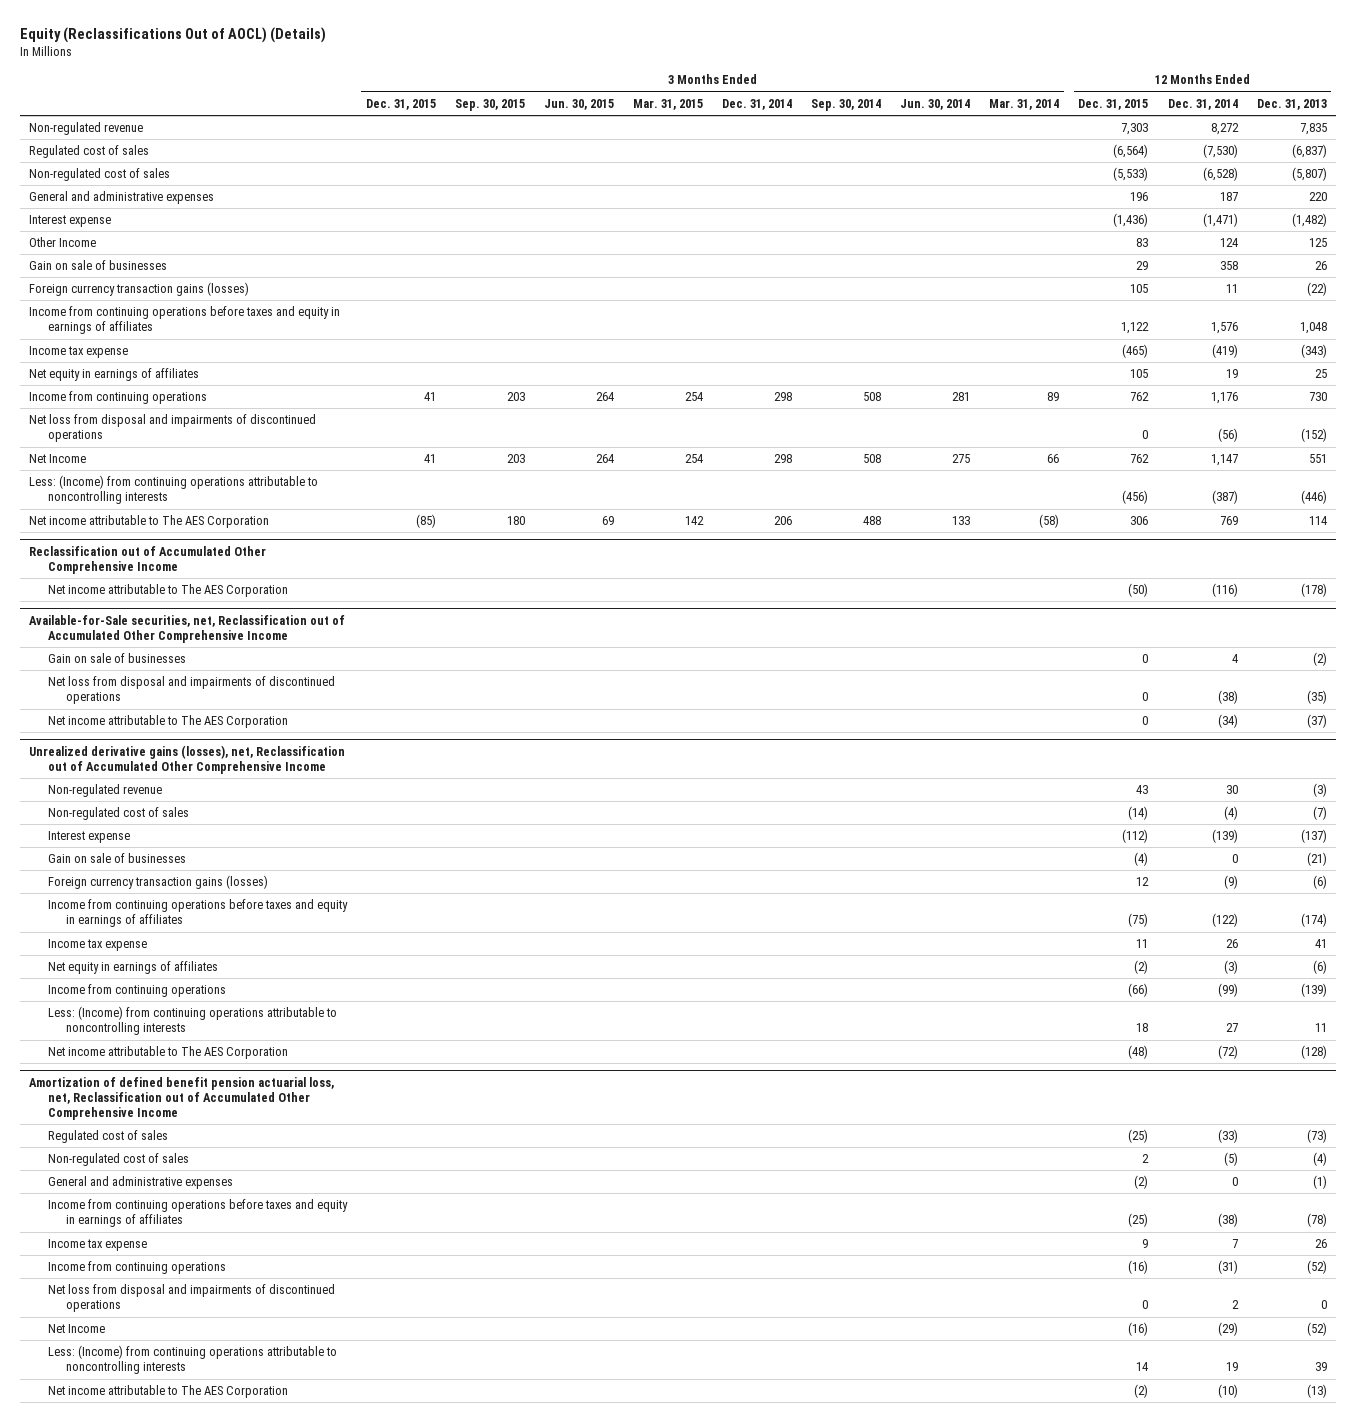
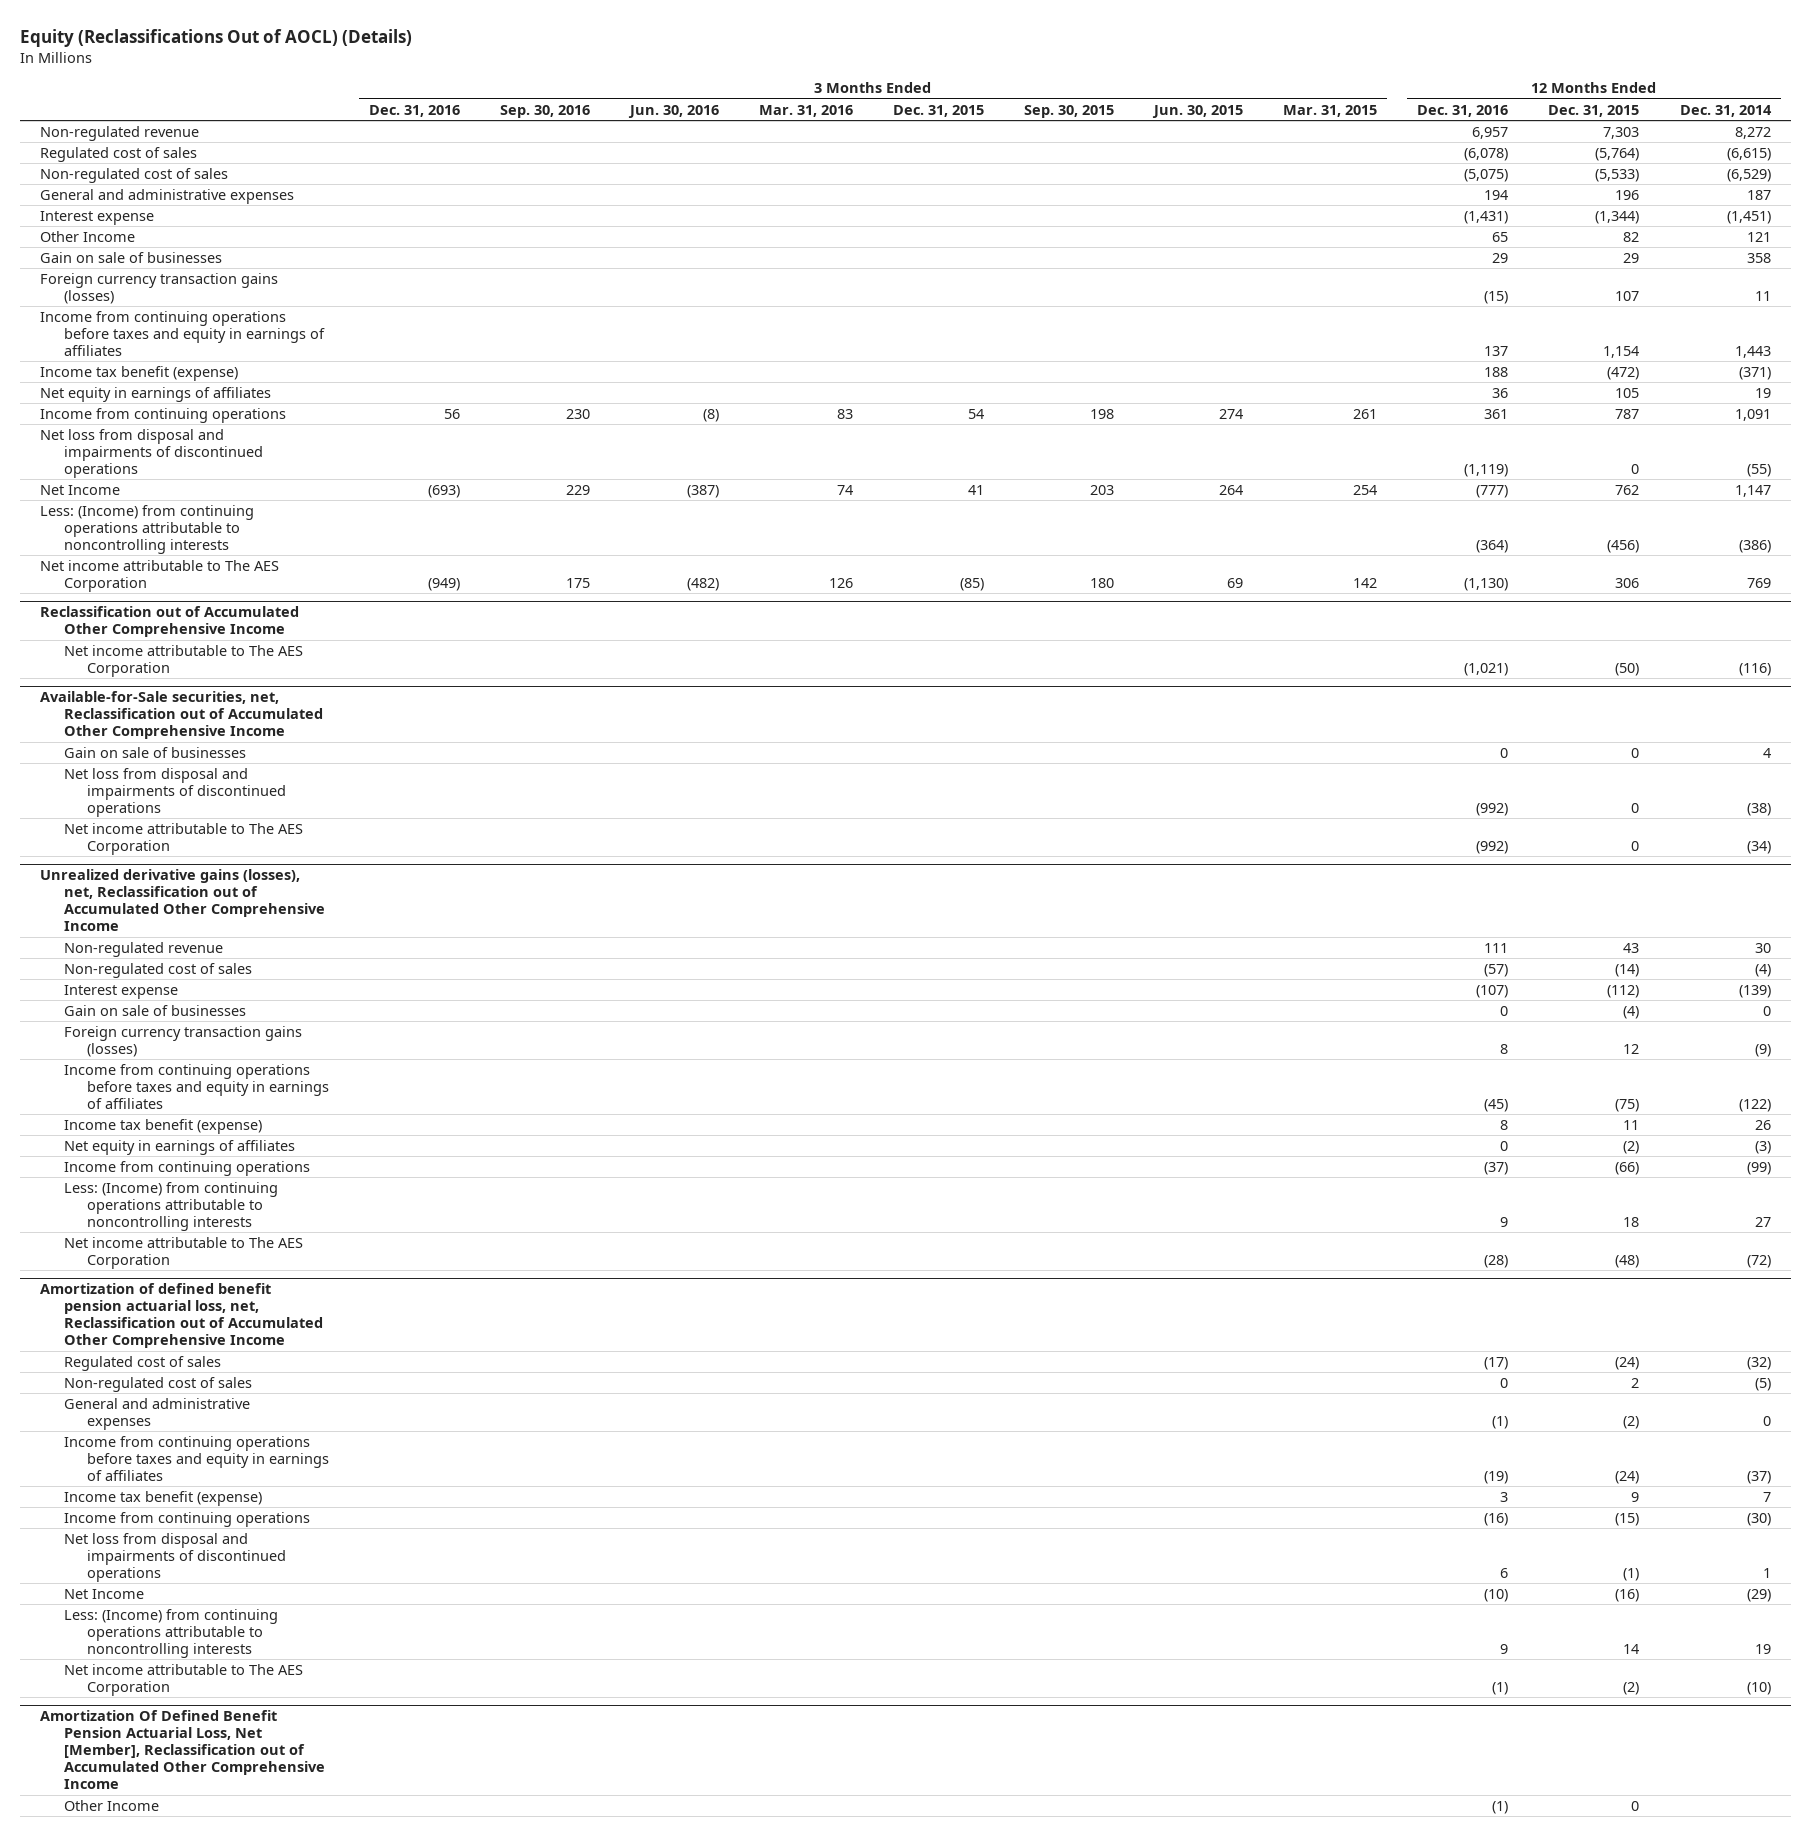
[722,98,793,110] Dec. 31, 2014 -> none
[811,98,882,111] Sep. 30, 2014 -> none
[900,98,971,110] Jun. 30, 2014 -> none
[989,98,1060,110] Mar. 31, 2014 -> none
[1256,98,1327,110] Dec. 31, 2013 -> none
none -> [368,104,460,117] Dec. 31, 2016
none -> [499,104,590,118] Sep. 30, 2016
none -> [627,104,719,118] Jun. 30, 2016
none -> [758,104,853,117] Mar. 31, 2016
none -> [1417,104,1509,117] Dec. 31, 2016
[1113,144,1149,159] (6,564) -> [1595,147,1640,161] (5,764)
[1202,144,1238,159] (7,530) -> [1726,147,1771,161] (6,615)
[1202,167,1238,182] (6,528) -> [1726,168,1771,182] (6,529)
[1113,213,1149,228] (1,436) -> [1595,210,1640,224] (1,344)
[1202,213,1238,228] (1,471) -> [1726,210,1771,224] (1,451)
[1136,238,1149,248] 83 -> [1623,231,1640,242] 82
[1219,238,1238,248] 124 -> [1746,231,1771,242] 121
[1130,284,1149,294] 105 -> [1615,290,1640,301] 107
[1121,322,1150,335] 1,122 -> [1603,345,1640,358] 1,154
[1210,322,1238,335] 1,576 -> [1734,345,1771,358] 1,443
[29,346,129,359] Income tax expense -> [40,365,239,381] Income tax benefit (expense)
[1122,344,1149,359] (465) -> [1607,366,1640,380] (472)
[1211,344,1238,359] (419) -> [1738,366,1771,380] (371)
[423,392,436,402] 41 -> [968,408,985,419] 54
[506,392,525,402] 203 -> [1090,408,1115,419] 198
[595,392,614,402] 264 -> [1219,408,1244,419] 274
[685,392,704,402] 254 -> [1353,408,1378,419] 261
[1130,392,1150,402] 762 -> [1615,408,1640,419] 787
[1210,392,1238,405] 1,176 -> [1734,408,1771,421] 1,091
[1217,428,1238,443] (56) -> [1746,463,1771,477] (55)
[1211,490,1238,505] (387) -> [1738,539,1771,553] (386)
[47,939,147,952] Income tax expense -> [63,1118,262,1134] Income tax benefit (expense)
[1128,1129,1149,1144] (25) -> [1615,1356,1640,1370] (24)
[1217,1129,1238,1144] (33) -> [1746,1356,1771,1370] (32)
[1128,1213,1149,1228] (25) -> [1615,1470,1640,1484] (24)
[1217,1213,1238,1228] (38) -> [1746,1470,1771,1484] (37)
[47,1239,147,1252] Income tax expense -> [63,1490,262,1506] Income tax benefit (expense)
[1128,1260,1149,1275] (16) -> [1615,1512,1640,1526] (15)
[1217,1260,1238,1275] (31) -> [1746,1512,1771,1526] (30)
[1142,1300,1149,1310] 0 -> [1623,1567,1640,1581] (1)
[1231,1300,1239,1310] 2 -> [1762,1567,1771,1578] 1
none -> [40,1710,325,1790] Amortization Of Defined Benefit Pension Actuarial Loss, Net [Member], Reclassification out of Accumulated Other Comprehensive Income
none -> [63,1799,159,1811] Other Income

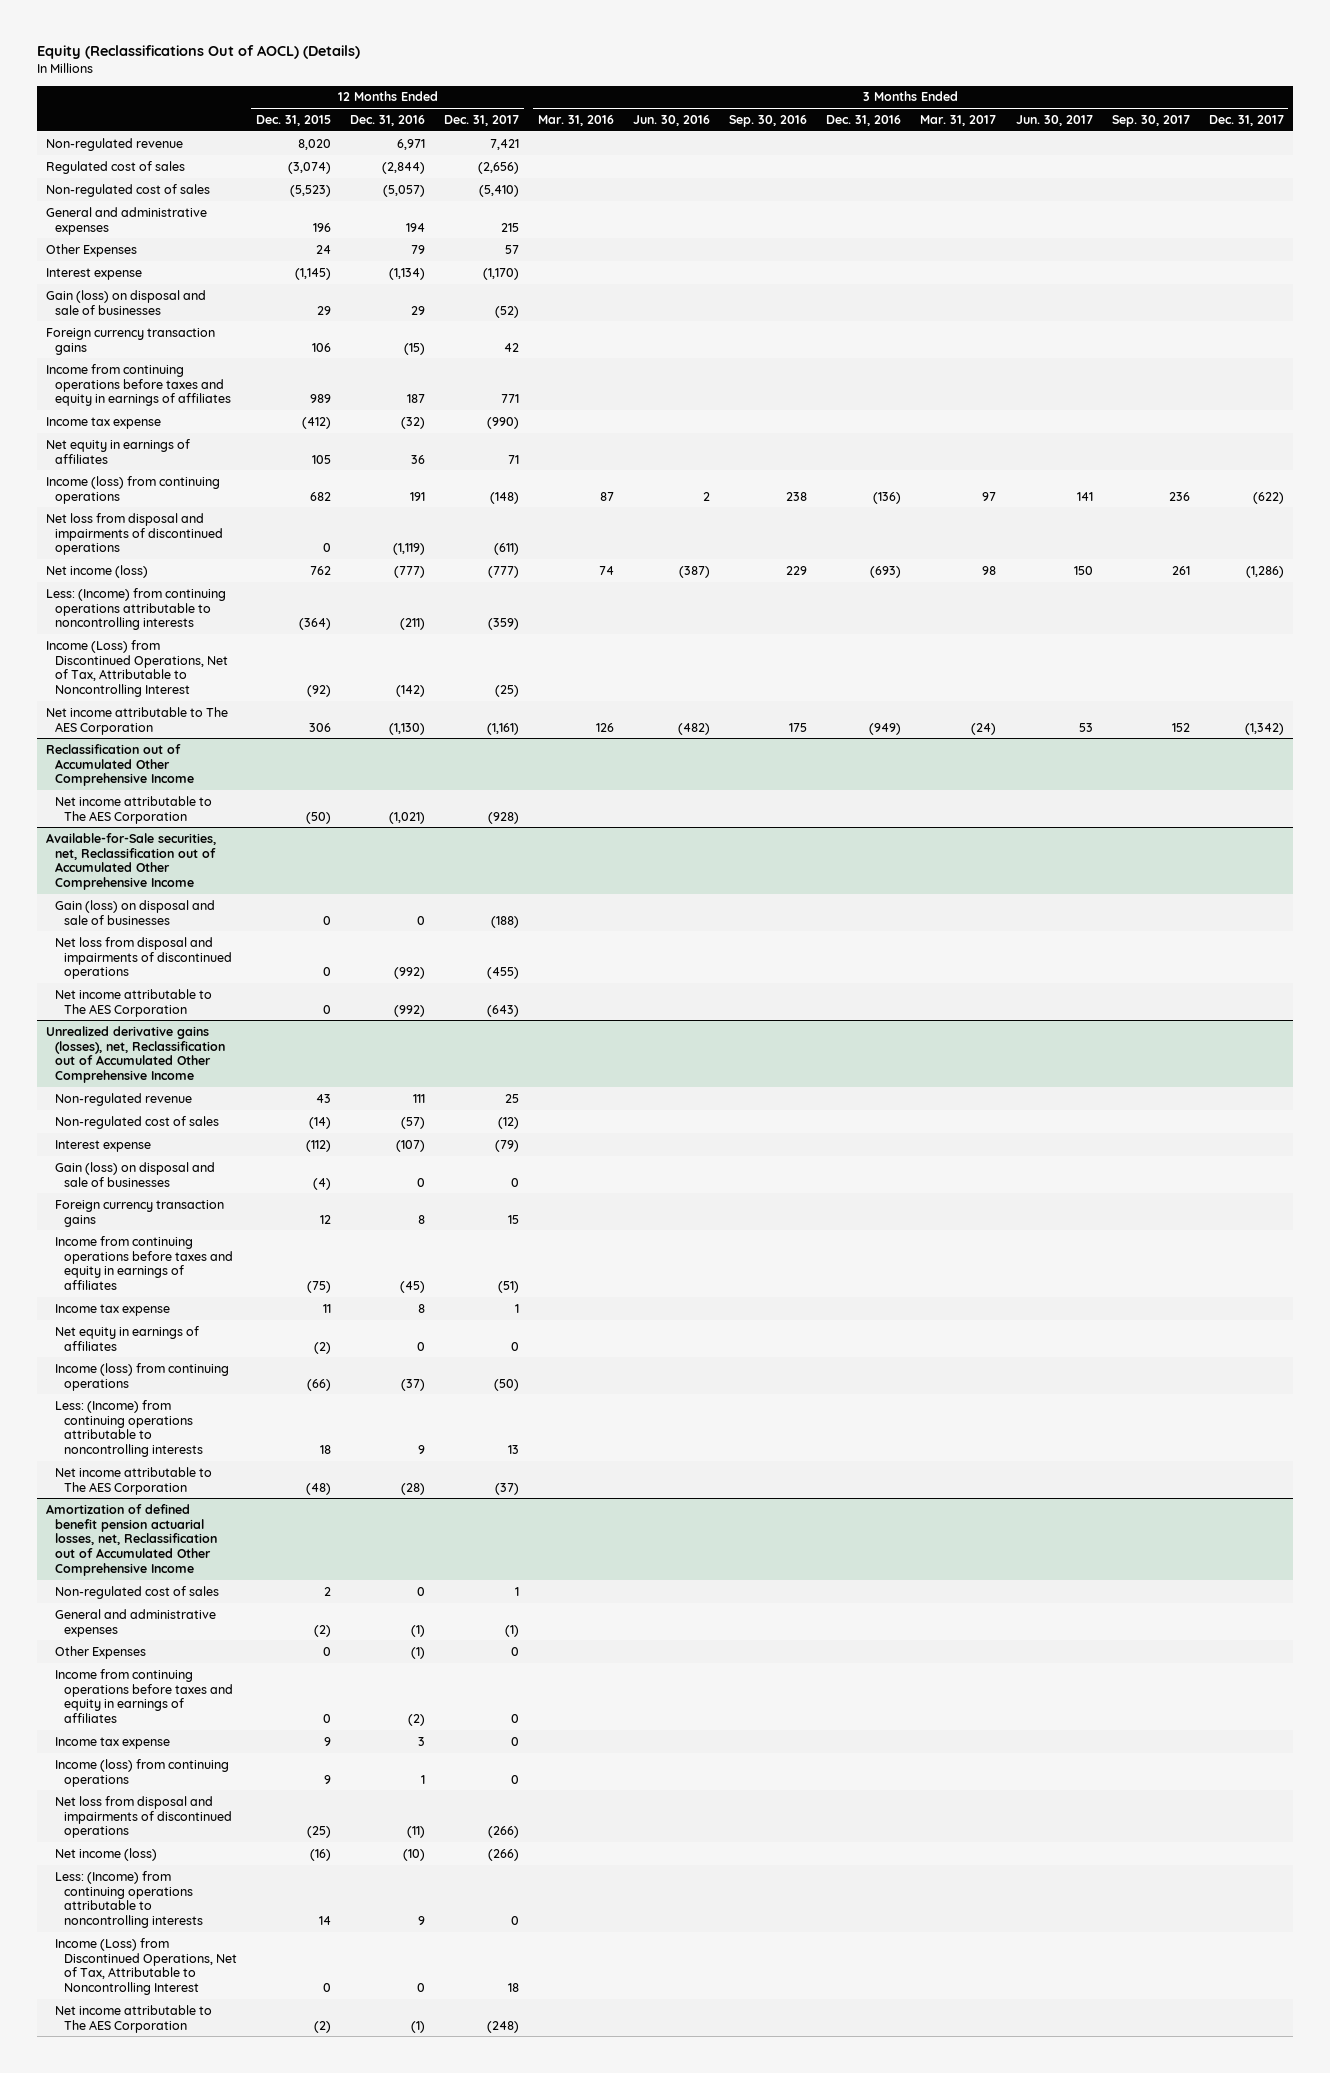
[893,104,985,117] Dec. 31, 2015 -> none
[1024,104,1115,118] Sep. 30, 2015 -> none
[1152,104,1244,118] Jun. 30, 2015 -> none
[1283,104,1378,117] Mar. 31, 2015 -> none
[1679,104,1772,117] Dec. 31, 2014 -> none
none -> [444,114,520,126] Dec. 31, 2017
none -> [920,114,997,126] Mar. 31, 2017
none -> [1015,114,1093,126] Jun. 30, 2017
none -> [1111,114,1190,127] Sep. 30, 2017
none -> [1208,114,1284,126] Dec. 31, 2017
[1472,126,1509,139] 6,957 -> [397,138,426,150] 6,971
[1603,126,1640,139] 7,303 -> [297,138,331,150] 8,020
[1464,147,1509,161] (6,078) -> [382,161,426,174] (2,844)
[1595,147,1640,161] (5,764) -> [287,161,331,174] (3,074)
[1464,168,1509,182] (5,075) -> [383,184,426,197] (5,057)
[1595,168,1640,182] (5,533) -> [289,184,331,197] (5,523)
[40,230,136,242] Other Income -> none
none -> [46,243,138,257] Other Expenses
[1464,210,1509,224] (1,431) -> [389,267,426,280] (1,134)
[1595,210,1640,224] (1,344) -> [294,267,331,280] (1,145)
[40,251,223,263] Gain on sale of businesses -> [46,289,207,315] Gain (loss) on disposal and sale of businesses
[40,272,279,304] Foreign currency transaction gains (losses) -> [46,327,216,355] Foreign currency transaction gains
[1615,290,1640,301] 107 -> [311,342,331,352] 106
[1484,345,1509,356] 137 -> [407,394,426,404] 187
[1603,345,1640,358] 1,154 -> [309,394,331,404] 989
[40,365,239,381] Income tax benefit (expense) -> [46,416,162,429] Income tax expense
[1484,366,1509,377] 188 -> [401,416,426,429] (32)
[1607,366,1640,380] (472) -> [301,416,331,429] (412)
[40,407,287,423] Income from continuing operations -> [46,475,221,504] Income (loss) from continuing operations
[443,408,460,419] 56 -> [873,491,902,504] (136)
[565,408,590,419] 230 -> [786,491,808,501] 238
[702,408,719,422] (8) -> [703,491,711,501] 2
[836,408,853,419] 83 -> [600,491,615,501] 87
[1484,408,1509,419] 361 -> [410,491,426,501] 191
[1615,408,1640,419] 787 -> [309,491,331,501] 682
[40,484,121,495] Net Income -> [46,564,149,578] Net income (loss)
[1476,539,1509,553] (364) -> [400,618,426,631] (211)
[1607,539,1640,553] (456) -> [298,618,331,631] (364)
none -> [46,639,229,698] Income (Loss) from Discontinued Operations, Net of Tax, Attributable to Noncontrolling Interest
[63,746,246,758] Gain on sale of businesses -> [55,899,216,925] Gain (loss) on disposal and sale of businesses
[63,1004,246,1016] Gain on sale of businesses -> [55,1161,216,1187] Gain (loss) on disposal and sale of businesses
[63,1025,302,1057] Foreign currency transaction gains (losses) -> [55,1199,225,1227] Foreign currency transaction gains
[63,1118,262,1134] Income tax benefit (expense) -> [55,1303,171,1316] Income tax expense
[63,1160,310,1176] Income from continuing operations -> [55,1362,230,1391] Income (loss) from continuing operations
[63,1355,221,1371] Regulated cost of sales -> none
[40,1283,323,1349] Amortization of defined benefit pension actuarial loss, net, Reclassification out of Accumulated Other Comprehensive Income -> [46,1503,218,1577] Amortization of defined benefit pension actuarial losses, net, Reclassification out of Accumulated Other Comprehensive Income
none -> [55,1645,147,1659] Other Expenses
[1484,1470,1509,1484] (19) -> [408,1714,426,1727] (2)
[1615,1470,1640,1484] (24) -> [322,1714,331,1724] 0
[63,1490,262,1506] Income tax benefit (expense) -> [55,1736,171,1749] Income tax expense
[63,1511,310,1527] Income from continuing operations -> [55,1758,230,1787] Income (loss) from continuing operations
[1484,1512,1509,1526] (16) -> [421,1774,426,1784] 1
[1615,1512,1640,1526] (15) -> [323,1774,331,1784] 9
[1500,1567,1509,1578] 6 -> [407,1826,426,1839] (11)
[1623,1567,1640,1581] (1) -> [306,1826,331,1839] (25)
[63,1588,144,1599] Net Income -> [55,1847,158,1861] Net income (loss)
none -> [55,1937,237,1996] Income (Loss) from Discontinued Operations, Net of Tax, Attributable to Noncontrolling Interest
[40,1710,325,1790] Amortization Of Defined Benefit Pension Actuarial Loss, Net [Member], Reclassification out of Accumulated Other Comprehensive Income -> none
[63,1799,159,1811] Other Income -> none

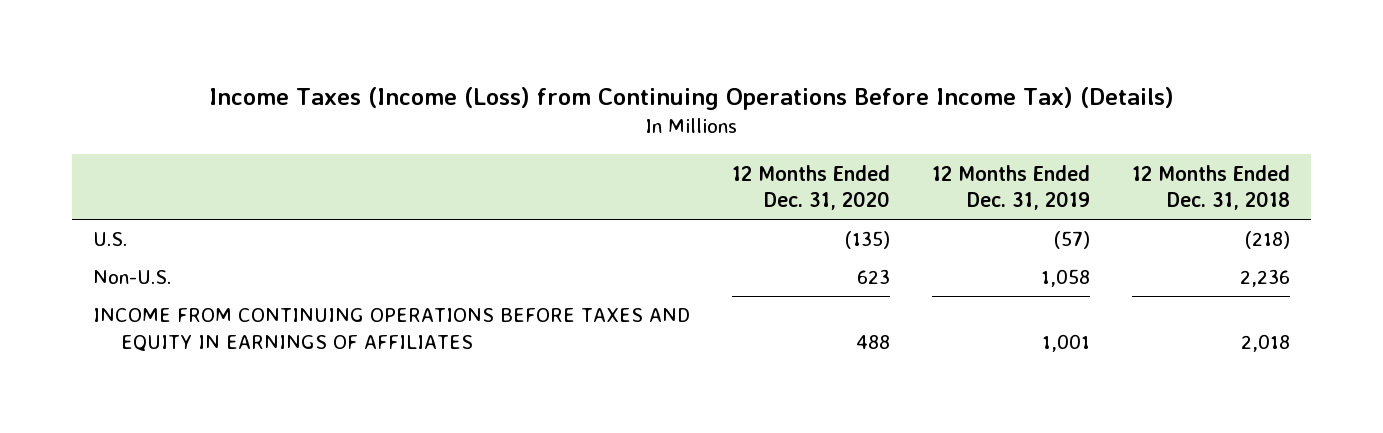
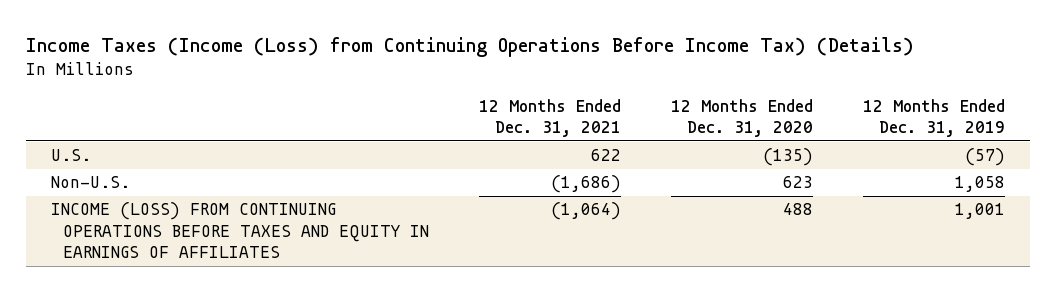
[1131,164,1290,211] 12 Months Ended Dec. 31, 2018 -> none
none -> [478,98,621,138] 12 Months Ended Dec. 31, 2021
[92,308,690,351] INCOME FROM CONTINUING OPERATIONS BEFORE TAXES AND EQUITY IN EARNINGS OF AFFILIATES -> [50,202,429,259] INCOME (LOSS) FROM CONTINUING OPERATIONS BEFORE TAXES AND EQUITY IN EARNINGS OF AFFILIATES

